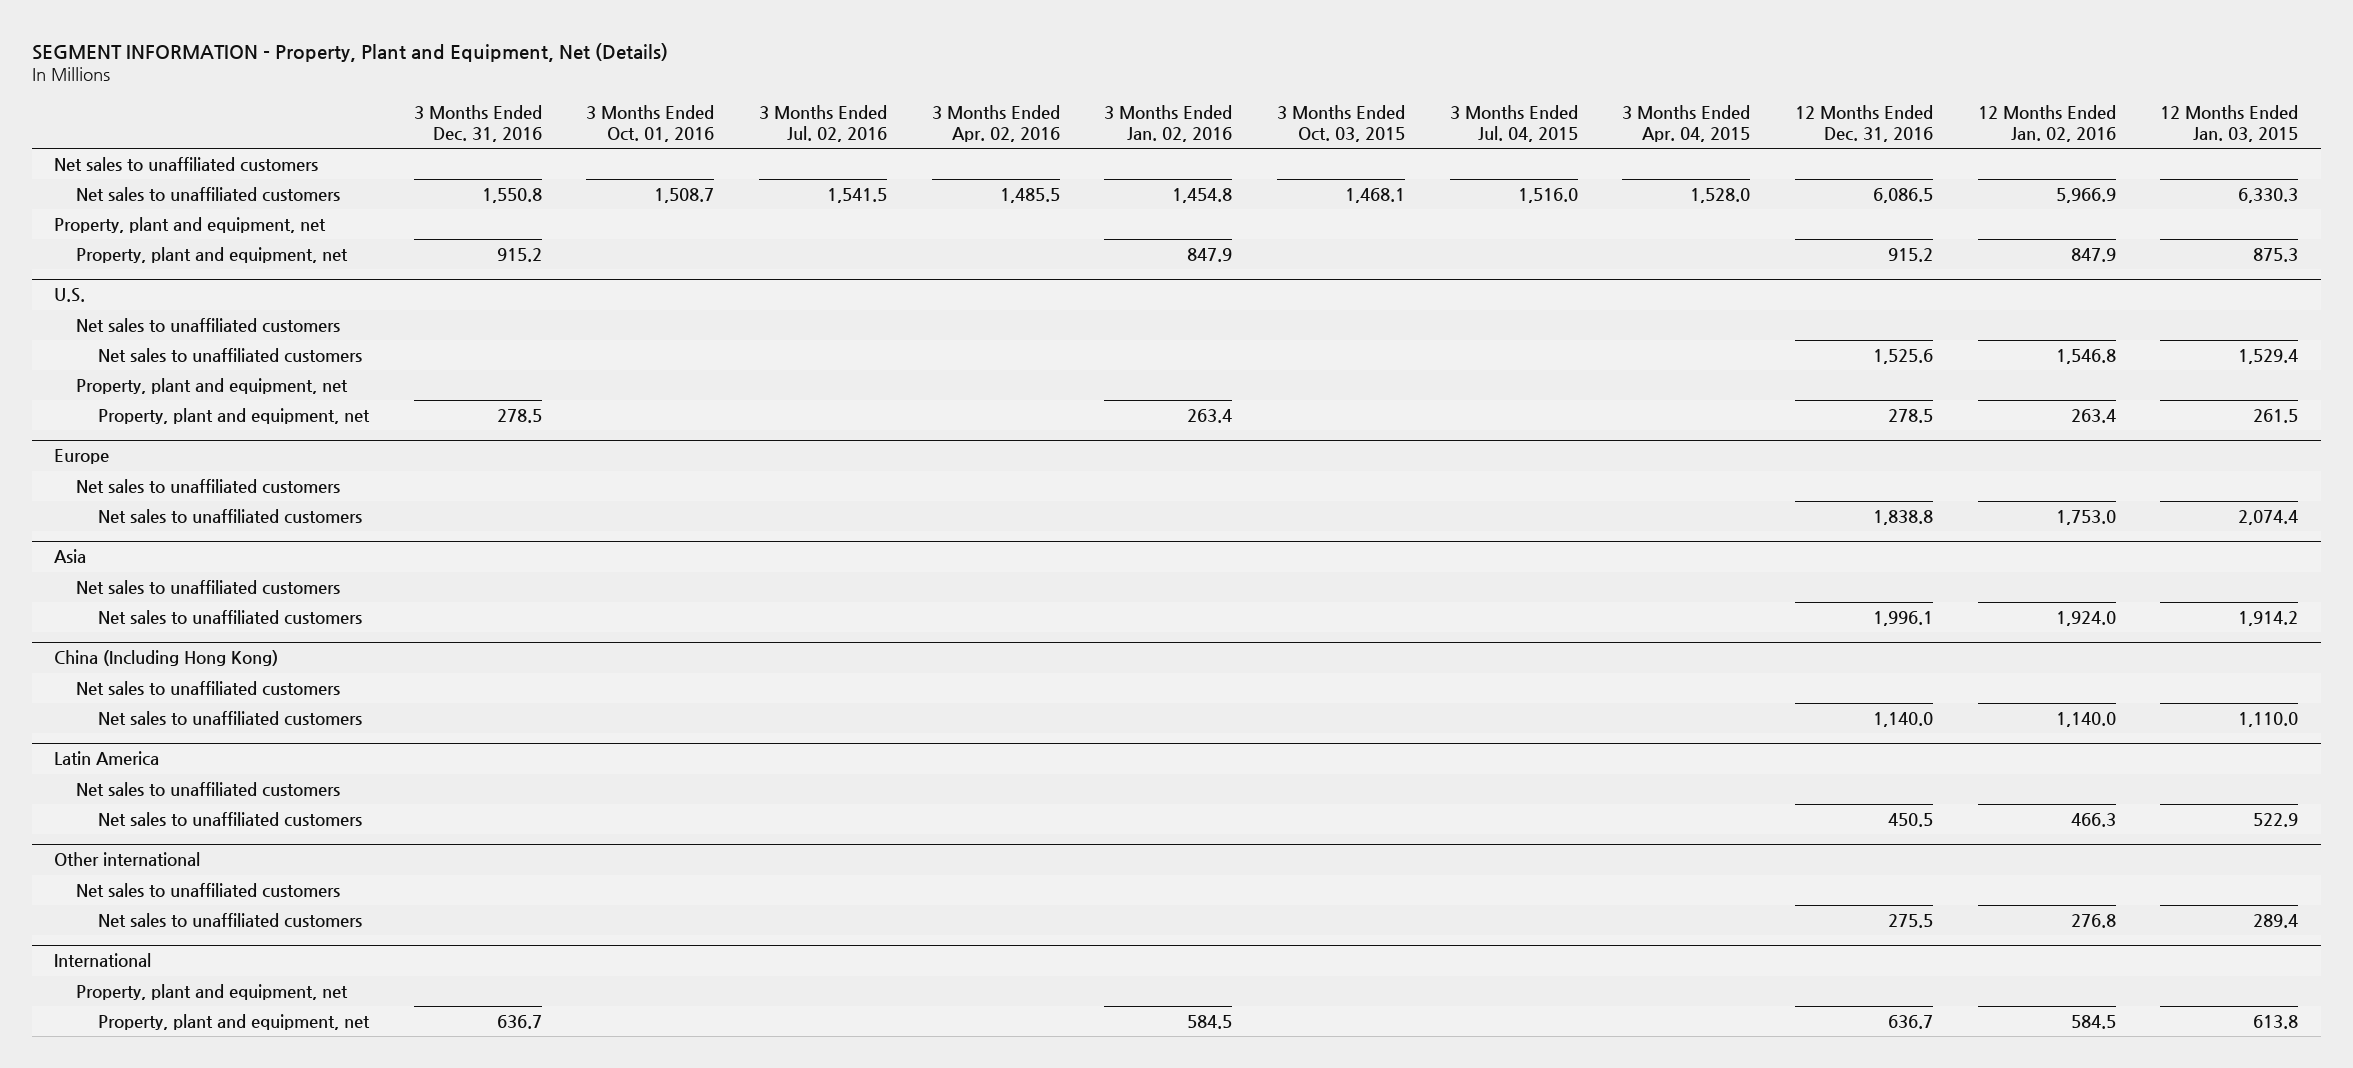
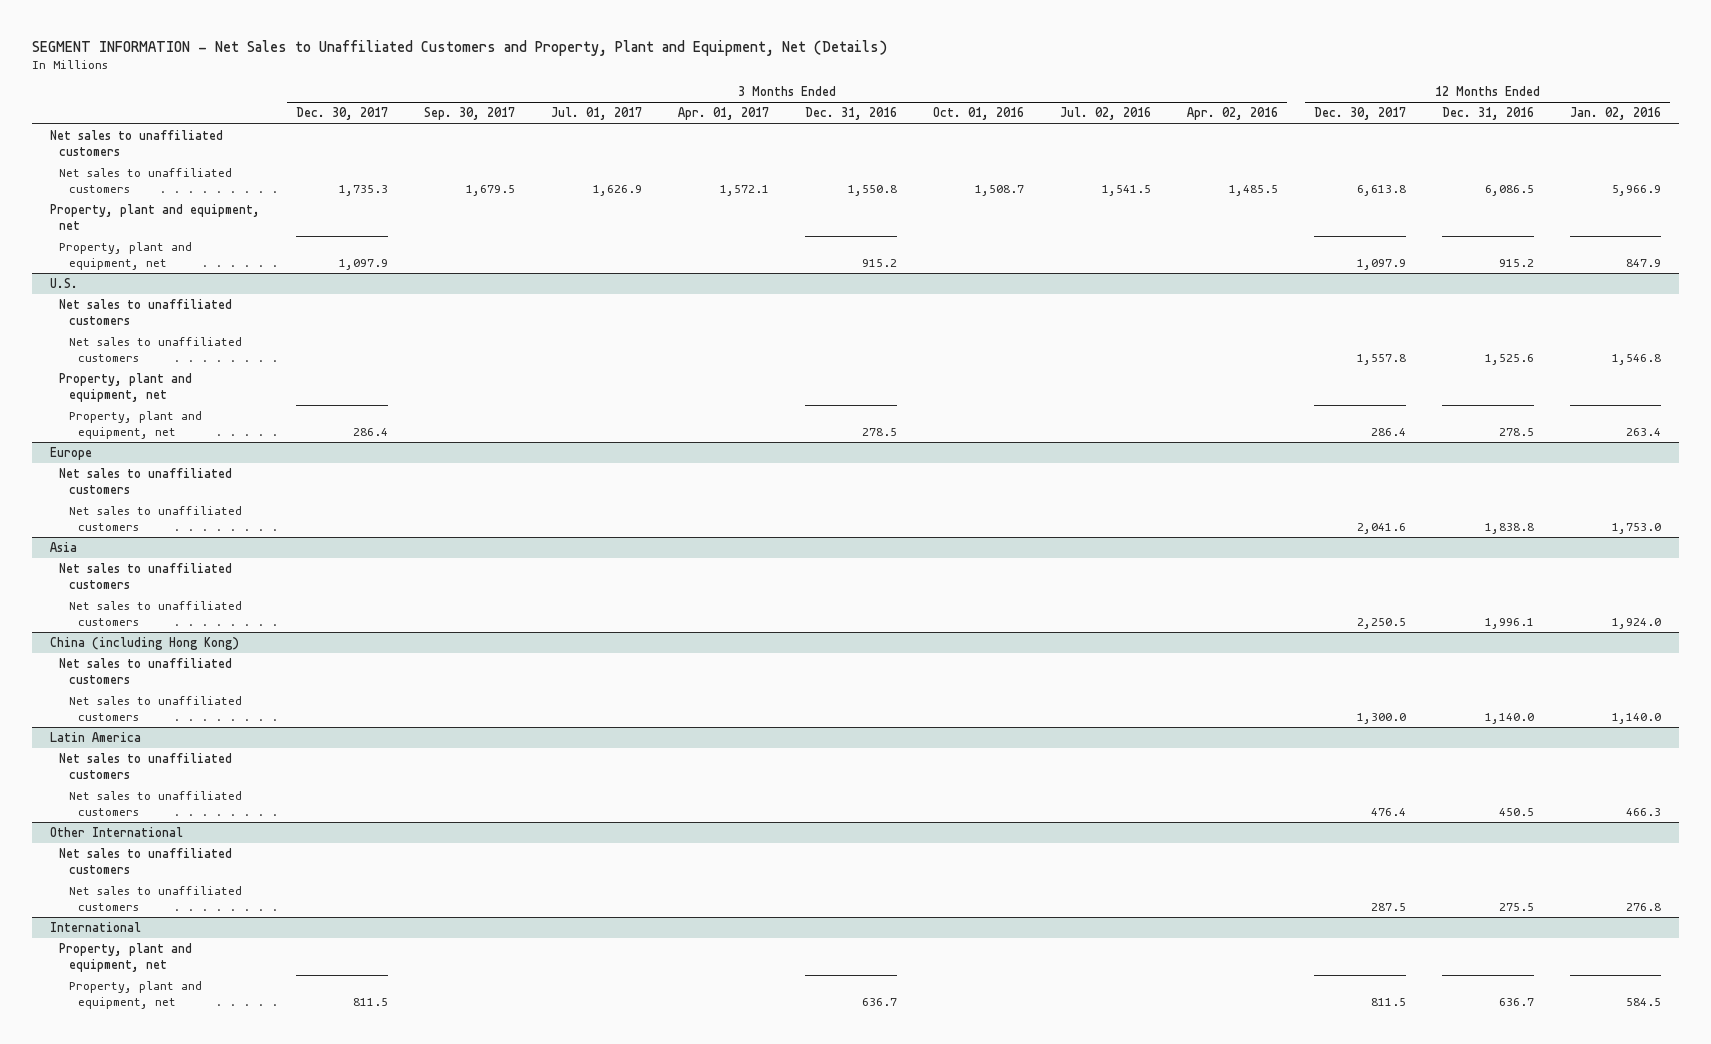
[31,42,668,62] SEGMENT INFORMATION - Property, Plant and Equipment, Net (Details) -> [32,39,888,56] SEGMENT INFORMATION - Net Sales to Unaffiliated Customers and Property, Plant and Equipment, Net (Details)
[1104,104,1233,142] 3 Months Ended Jan. 02, 2016 -> none
[1277,104,1406,142] 3 Months Ended Oct. 03, 2015 -> none
[1449,104,1578,142] 3 Months Ended Jul. 04, 2015 -> none
[1622,104,1751,142] 3 Months Ended Apr. 04, 2015 -> none
[2160,104,2299,142] 12 Months Ended Jan. 03, 2015 -> none
none -> [296,107,389,121] Dec. 30, 2017
none -> [424,107,516,121] Sep. 30, 2017
none -> [551,107,643,121] Jul. 01, 2017
none -> [678,107,770,121] Apr. 01, 2017
none -> [1314,107,1407,121] Dec. 30, 2017
[54,650,279,667] China (Including Hong Kong) -> [50,636,240,650] China (including Hong Kong)
[54,852,201,867] Other international -> [50,826,184,837] Other International

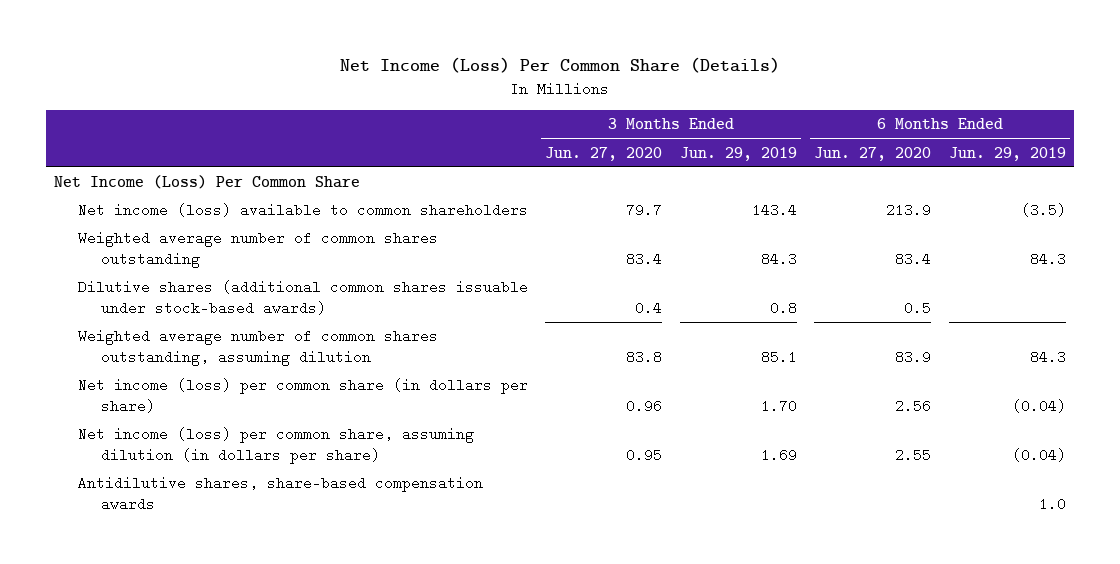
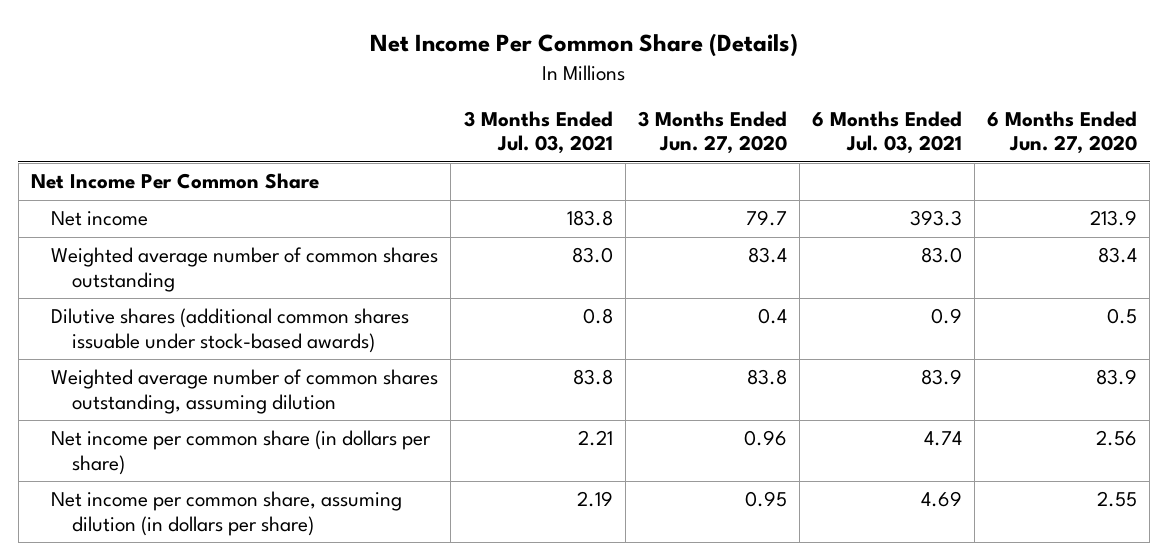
[340,57,781,74] Net Income (Loss) Per Common Share (Details) -> [370,33,799,58] Net Income Per Common Share (Details)
[679,146,797,161] Jun. 29, 2019 -> none
[948,146,1066,161] Jun. 29, 2019 -> none
none -> [463,111,613,155] 3 Months Ended Jul. 03, 2021
none -> [812,111,963,155] 6 Months Ended Jul. 03, 2021
[54,175,361,190] Net Income (Loss) Per Common Share -> [31,173,320,190] Net Income Per Common Share
[77,203,528,218] Net income (loss) available to common shareholders -> [51,211,149,227] Net income
[77,476,483,511] Antidilutive shares, share-based compensation awards -> none
[77,378,528,413] Net income (loss) per common share (in dollars per share) -> [51,430,432,475] Net income per common share (in dollars per share)
[77,427,474,464] Net income (loss) per common share, assuming dilution (in dollars per share) -> [51,491,403,536] Net income per common share, assuming dilution (in dollars per share)

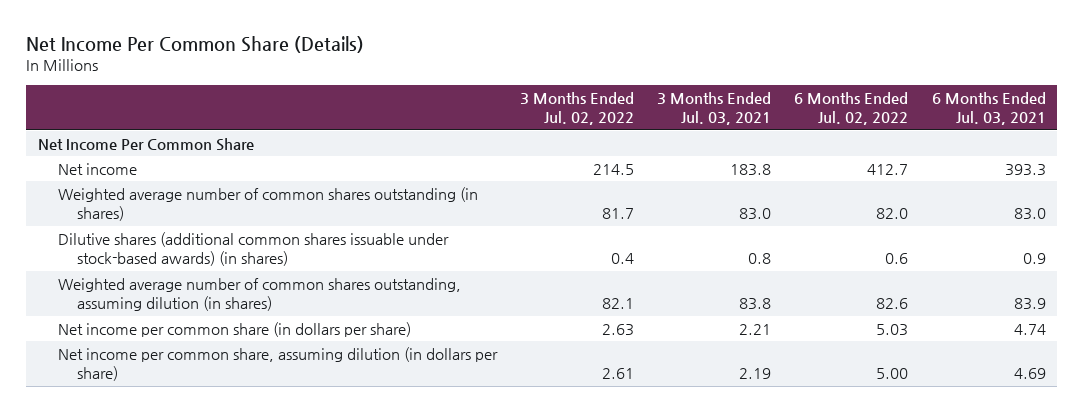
[637,111,787,155] 3 Months Ended Jun. 27, 2020 -> none
[987,111,1138,155] 6 Months Ended Jun. 27, 2020 -> none
none -> [519,92,634,126] 3 Months Ended Jul. 02, 2022
none -> [794,92,909,126] 6 Months Ended Jul. 02, 2022
[51,247,439,292] Weighted average number of common shares outstanding -> [57,186,478,222] Weighted average number of common shares outstanding (in shares)
[51,308,410,353] Dilutive shares (additional common shares issuable under stock-based awards) -> [57,231,449,267] Dilutive shares (additional common shares issuable under stock-based awards) (in shares)
[51,369,439,414] Weighted average number of common shares outstanding, assuming dilution -> [57,277,461,312] Weighted average number of common shares outstanding, assuming dilution (in shares)

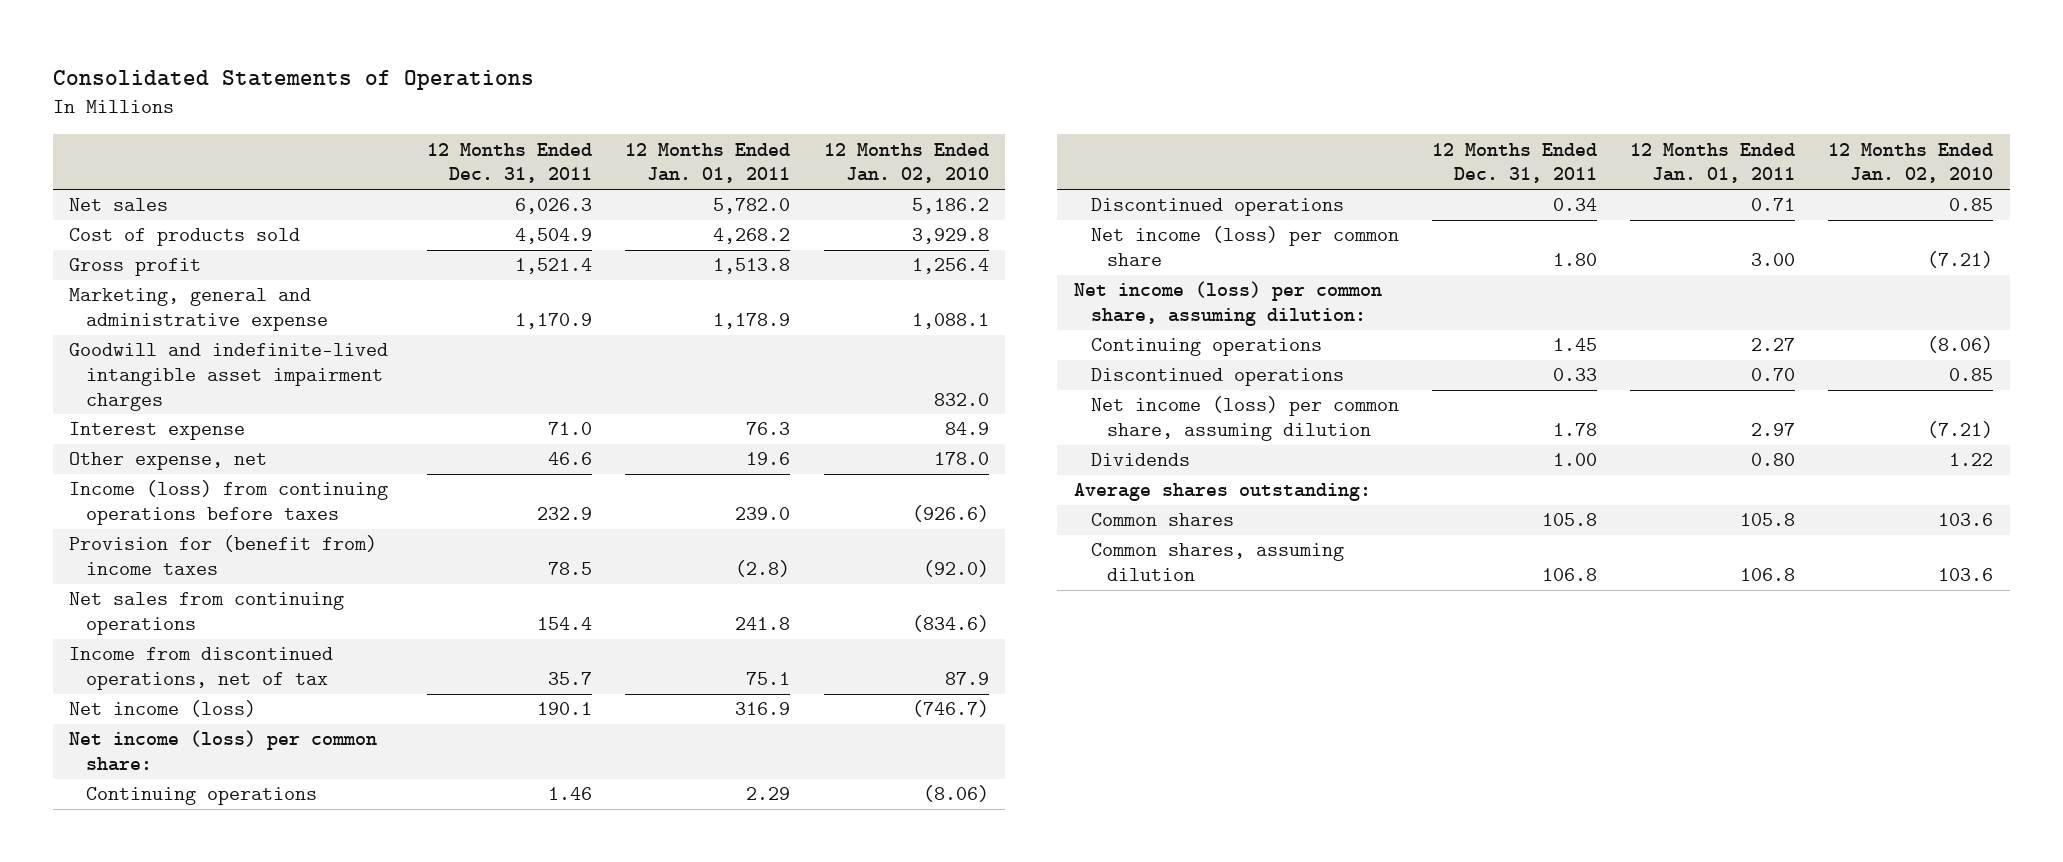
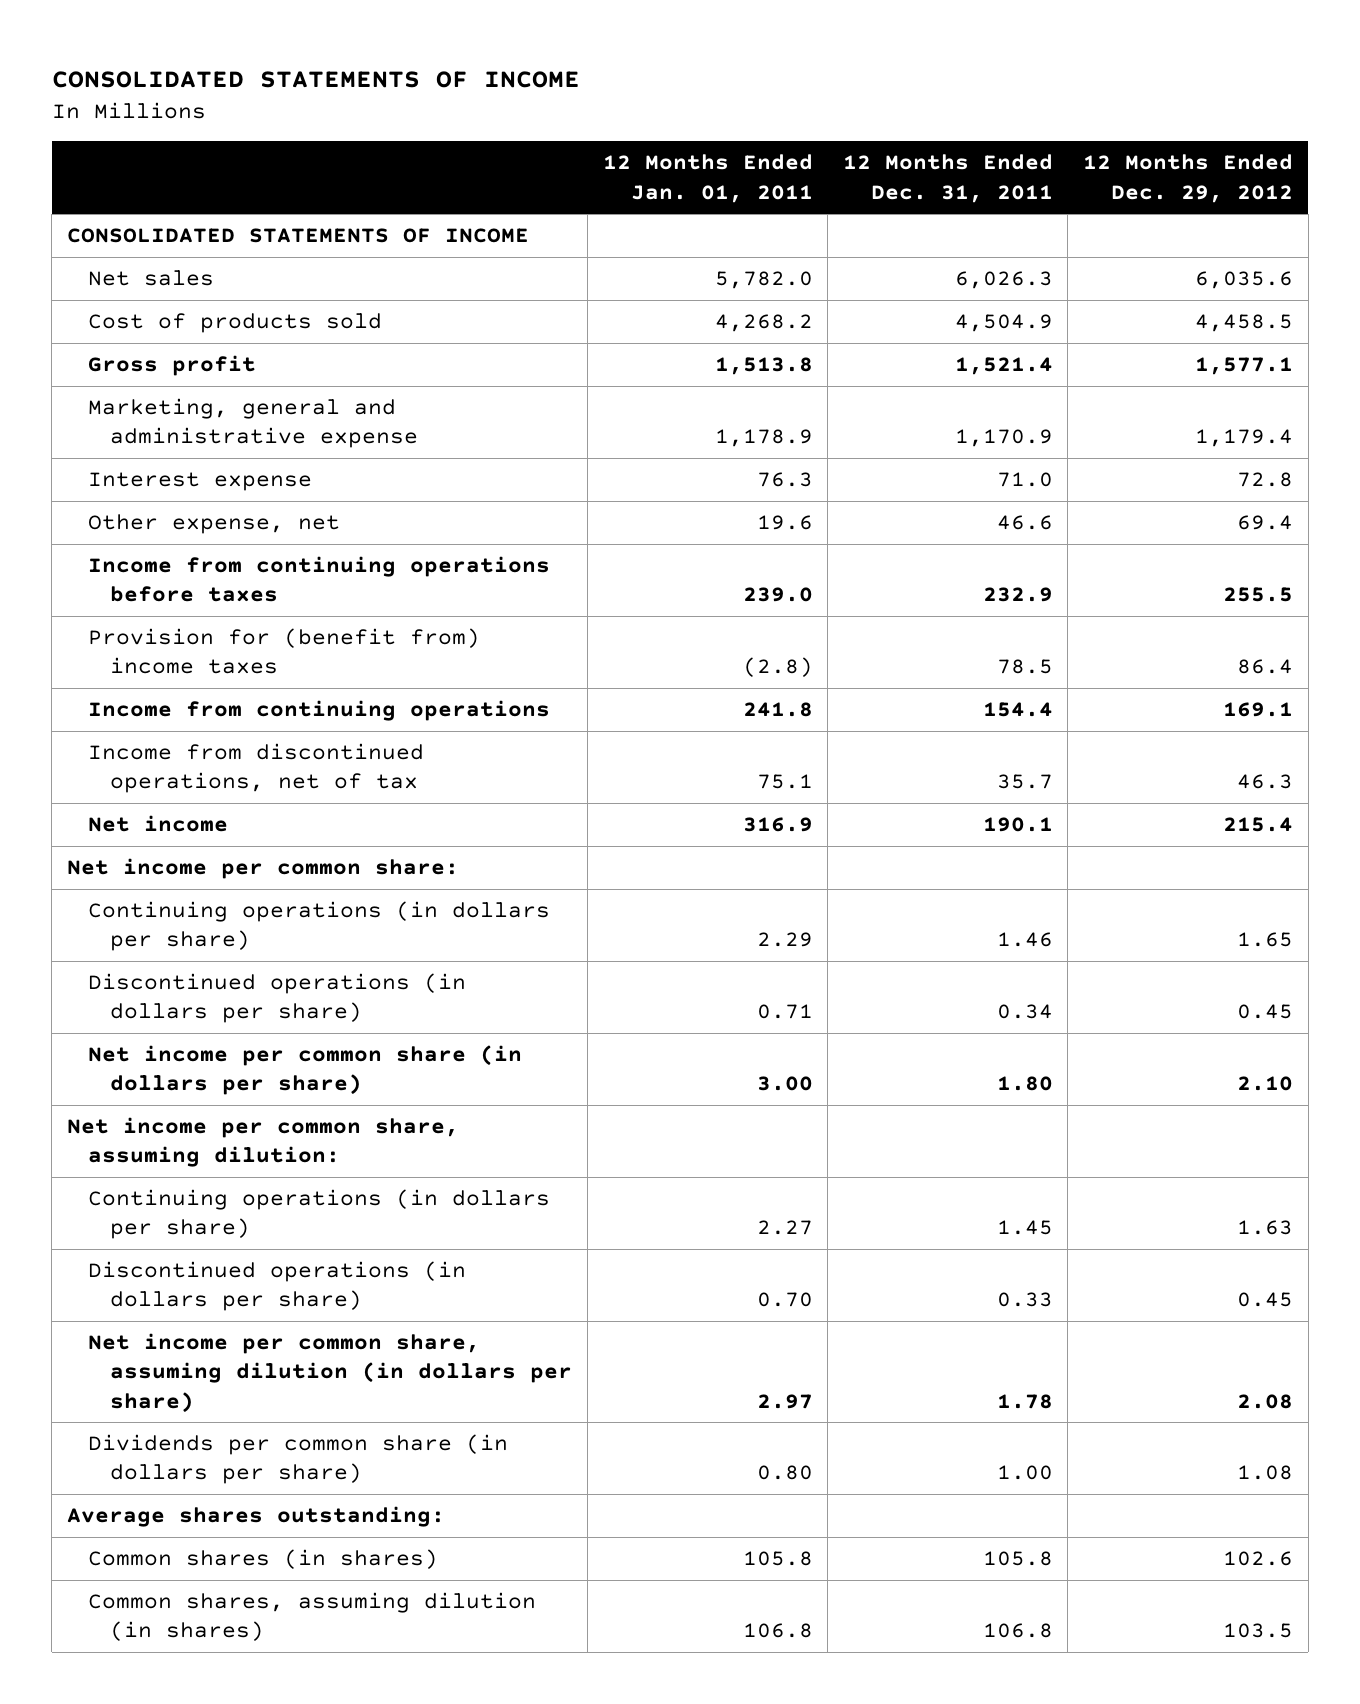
[52,70,534,91] Consolidated Statements of Operations -> [51,71,580,89] CONSOLIDATED STATEMENTS OF INCOME
[823,142,989,184] 12 Months Ended Jan. 02, 2010 -> none
none -> [1083,154,1294,203] 12 Months Ended Dec. 29, 2012
none -> [66,228,529,244] CONSOLIDATED STATEMENTS OF INCOME
[69,343,389,411] Goodwill and indefinite-lived intangible asset impairment charges -> none
[69,480,389,526] Income (loss) from continuing operations before taxes -> [88,556,551,603] Income from continuing operations before taxes
[69,592,345,636] Net sales from continuing operations -> [88,700,551,722] Income from continuing operations
[69,700,257,718] Net income (loss) -> [88,815,229,833] Net income
[69,730,378,772] Net income (loss) per common share: -> [66,858,459,880] Net income per common share:
[86,787,318,806] Continuing operations -> [88,901,551,952] Continuing operations (in dollars per share)
[1090,198,1344,217] Discontinued operations -> [88,973,467,1024] Discontinued operations (in dollars per share)
[1090,226,1399,267] Net income (loss) per common share -> [88,1045,523,1096] Net income per common share (in dollars per share)
[1073,281,1382,327] Net income (loss) per common share, assuming dilution: -> [66,1117,459,1168] Net income per common share, assuming dilution:
[1090,338,1322,357] Continuing operations -> [88,1189,551,1240] Continuing operations (in dollars per share)
[1090,368,1344,387] Discontinued operations -> [88,1261,467,1312] Discontinued operations (in dollars per share)
[1090,396,1399,442] Net income (loss) per common share, assuming dilution -> [88,1333,573,1413] Net income per common share, assuming dilution (in dollars per share)
[1090,453,1190,467] Dividends -> [88,1434,509,1485] Dividends per common share (in dollars per share)
[1090,513,1234,527] Common shares -> [88,1549,439,1570] Common shares (in shares)
[1090,543,1344,582] Common shares, assuming dilution -> [88,1592,537,1642] Common shares, assuming dilution (in shares)

